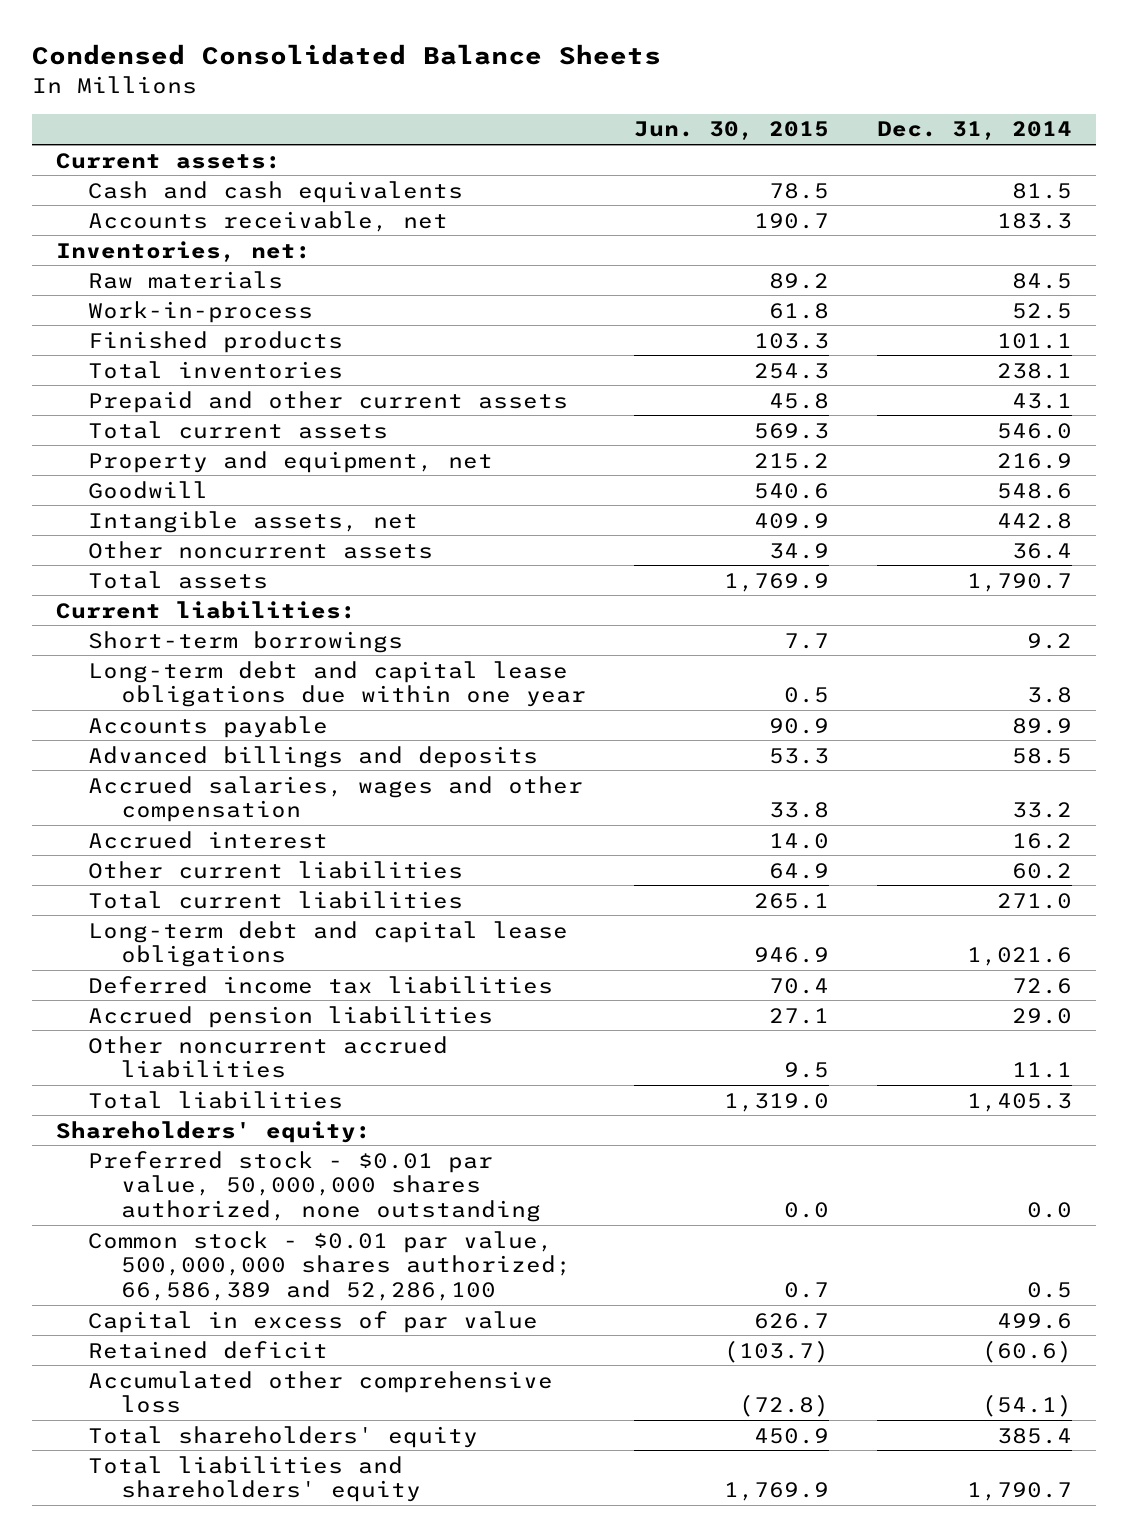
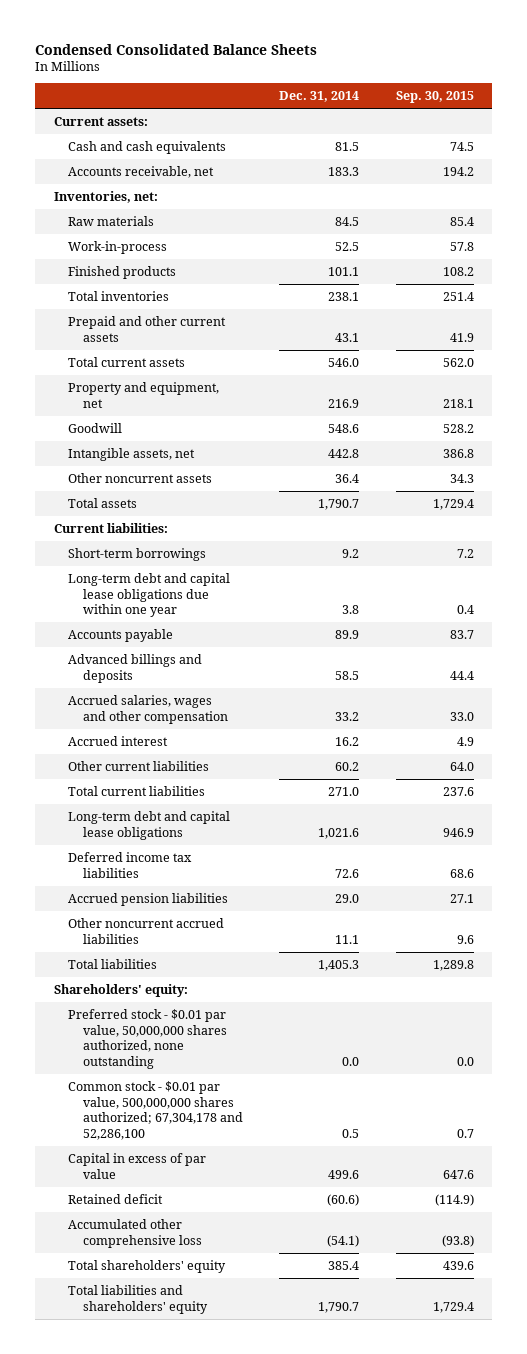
[633,121,829,141] Jun. 30, 2015 -> none
none -> [395,91,474,104] Sep. 30, 2015
[88,1230,571,1302] Common stock - $0.01 par value, 500,000,000 shares authorized; 66,586,389 and 52,286,100 -> [68,1080,243,1140] Common stock - $0.01 par value, 500,000,000 shares authorized; 67,304,178 and 52,286,100

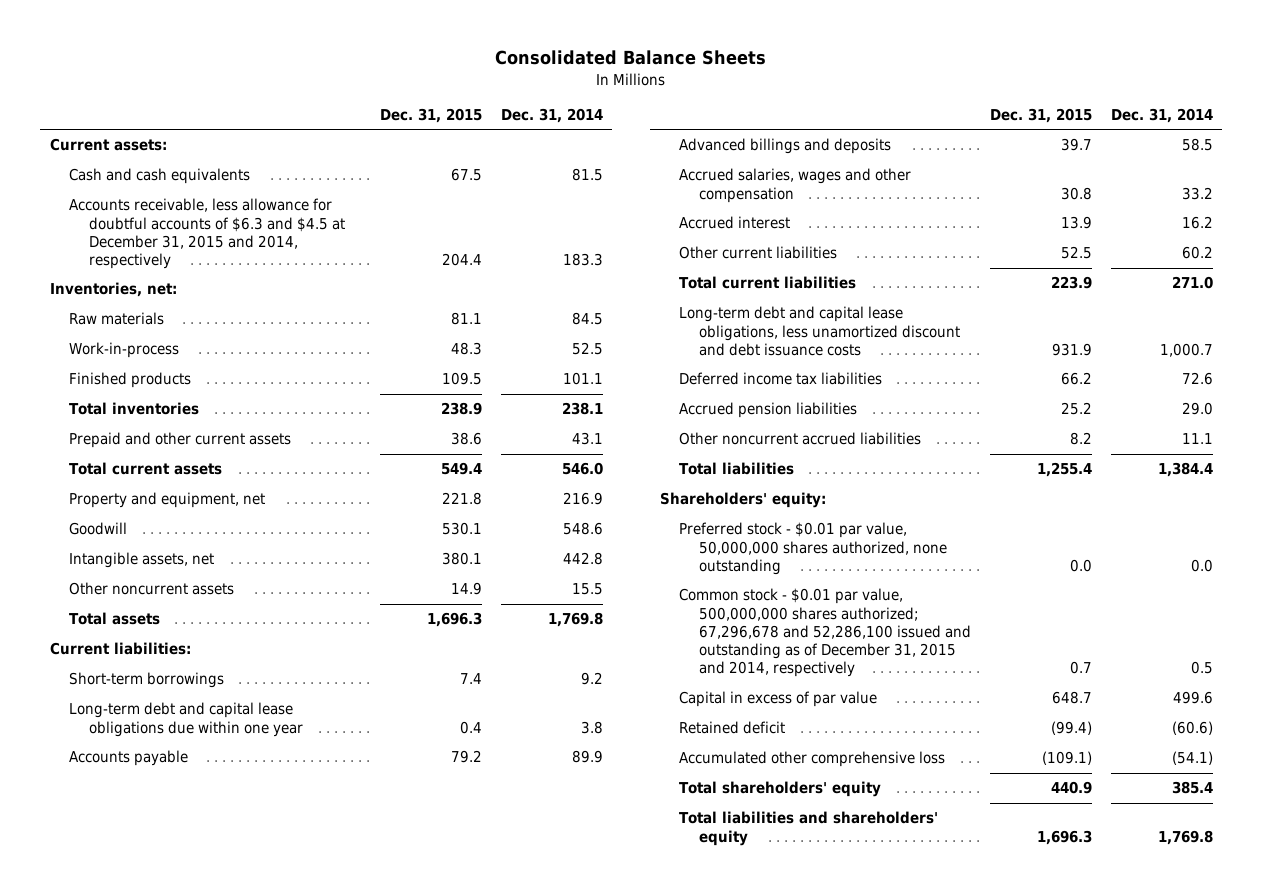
[35,43,318,55] Condensed Consolidated Balance Sheets -> [495,49,767,65] Consolidated Balance Sheets
[395,91,474,104] Sep. 30, 2015 -> none
none -> [379,108,482,124] Dec. 31, 2015
[68,165,215,178] Accounts receivable, net -> [69,198,345,270] Accounts receivable, less allowance for doubtful accounts of $6.3 and $4.5 at December 31, 2015 and 2014, respectively
[335,473,360,483] 36.4 -> [571,583,603,596] 15.5
[318,498,360,510] 1,790.7 -> [547,612,603,628] 1,769.8
[68,810,231,840] Long-term debt and capital lease obligations -> [679,306,961,356] Long-term debt and capital lease obligations, less unamortized discount and debt issuance costs
[318,827,360,839] 1,021.6 -> [1159,342,1213,357] 1,000.7
[318,959,360,971] 1,405.3 -> [1157,462,1213,478] 1,384.4
[68,1080,243,1140] Common stock - $0.01 par value, 500,000,000 shares authorized; 67,304,178 and 52,286,100 -> [679,588,972,678] Common stock - $0.01 par value, 500,000,000 shares authorized; 67,296,678 and 52,286,100 issued and outstanding as of December 31, 2015 and 2014, respectively
[318,1301,360,1313] 1,790.7 -> [1157,829,1213,845] 1,769.8

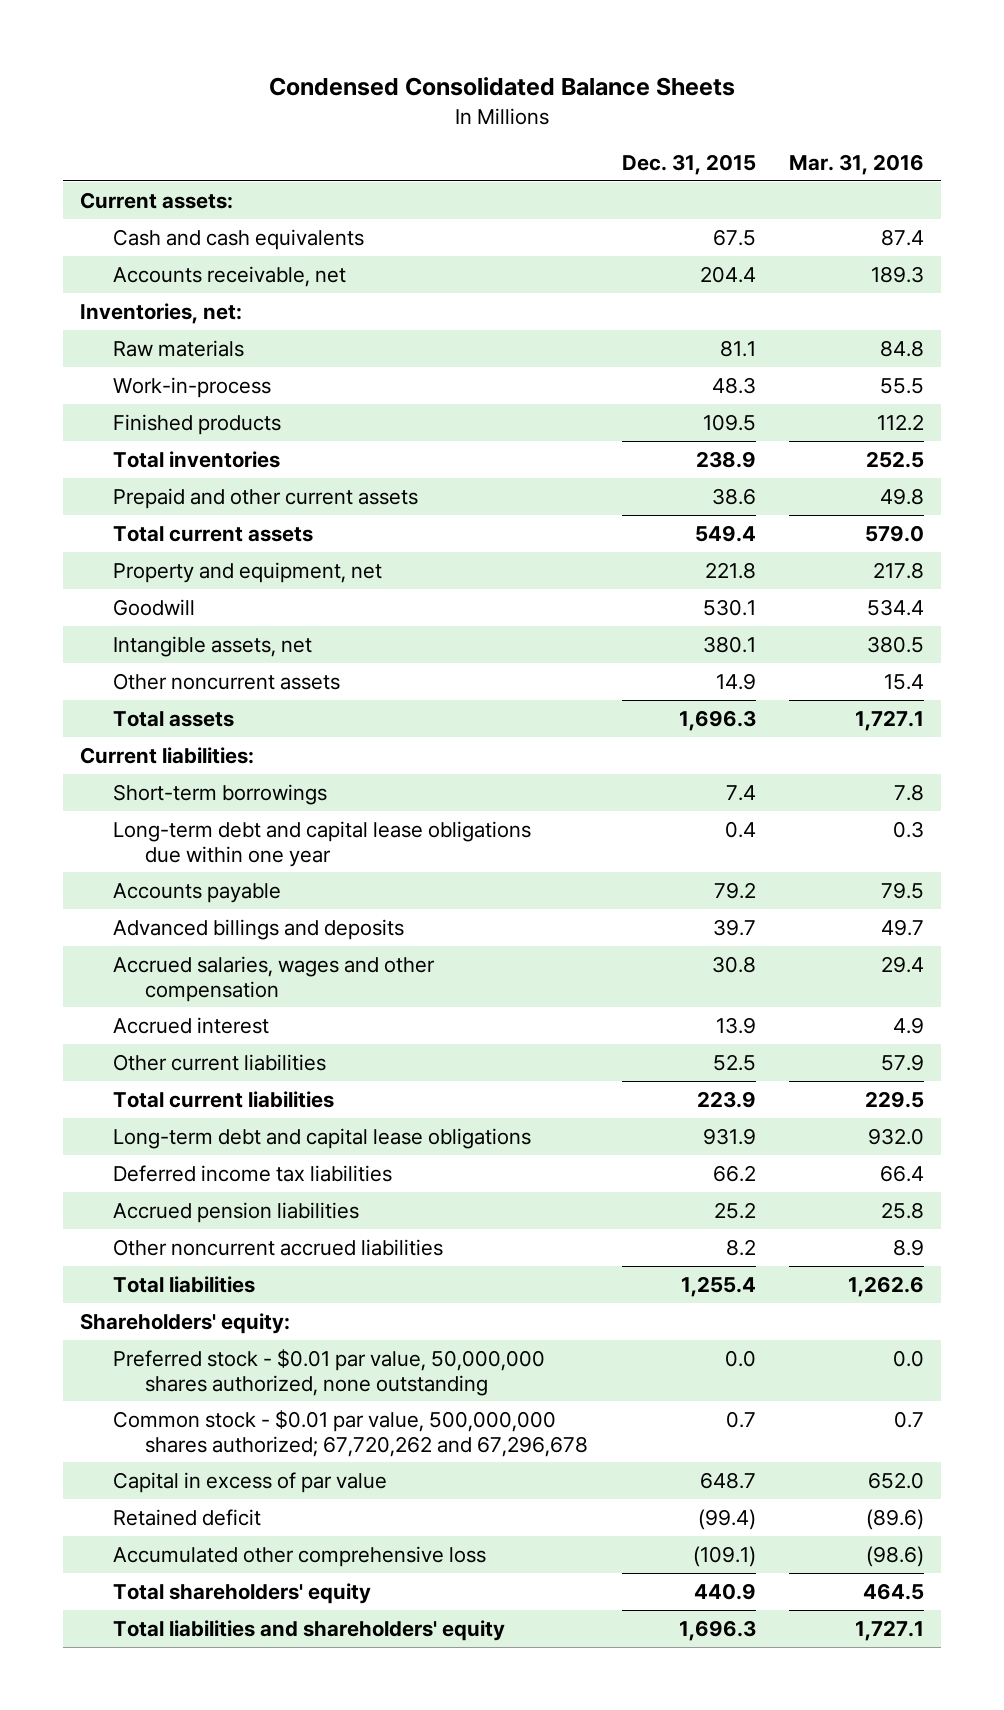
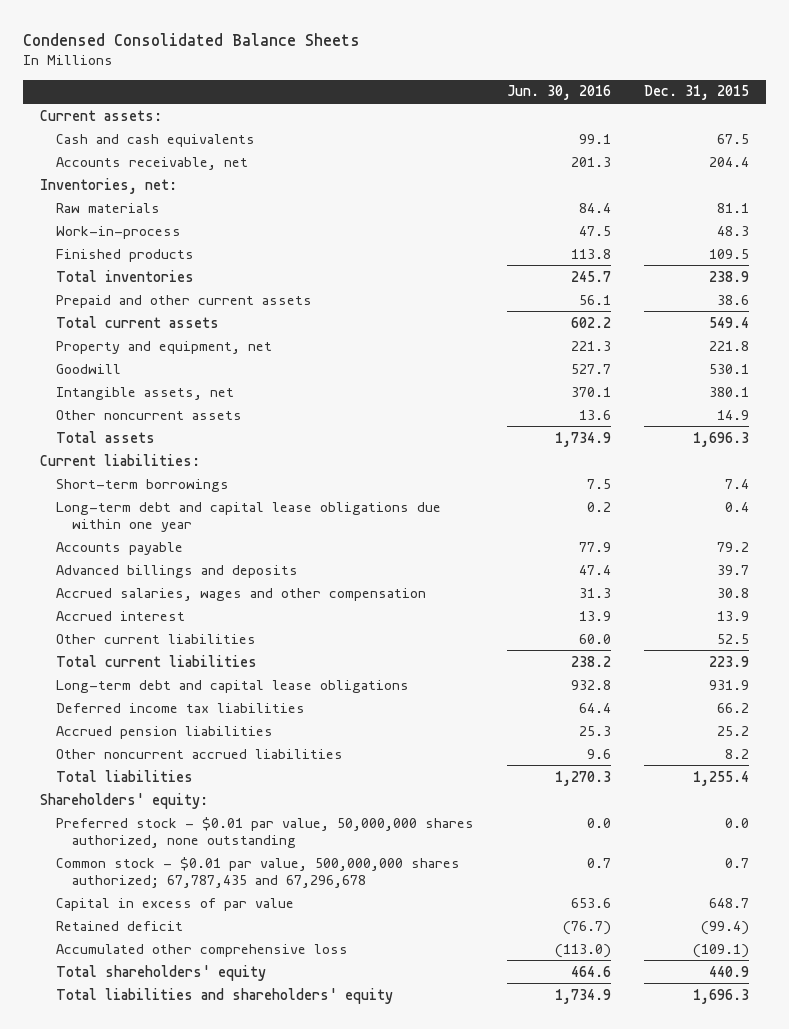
[789,153,925,175] Mar. 31, 2016 -> none
none -> [507,85,612,101] Jun. 30, 2016
[112,1409,589,1457] Common stock - $0.01 par value, 500,000,000 shares authorized; 67,720,262 and 67,296,678 -> [55,856,460,888] Common stock - $0.01 par value, 500,000,000 shares authorized; 67,787,435 and 67,296,678

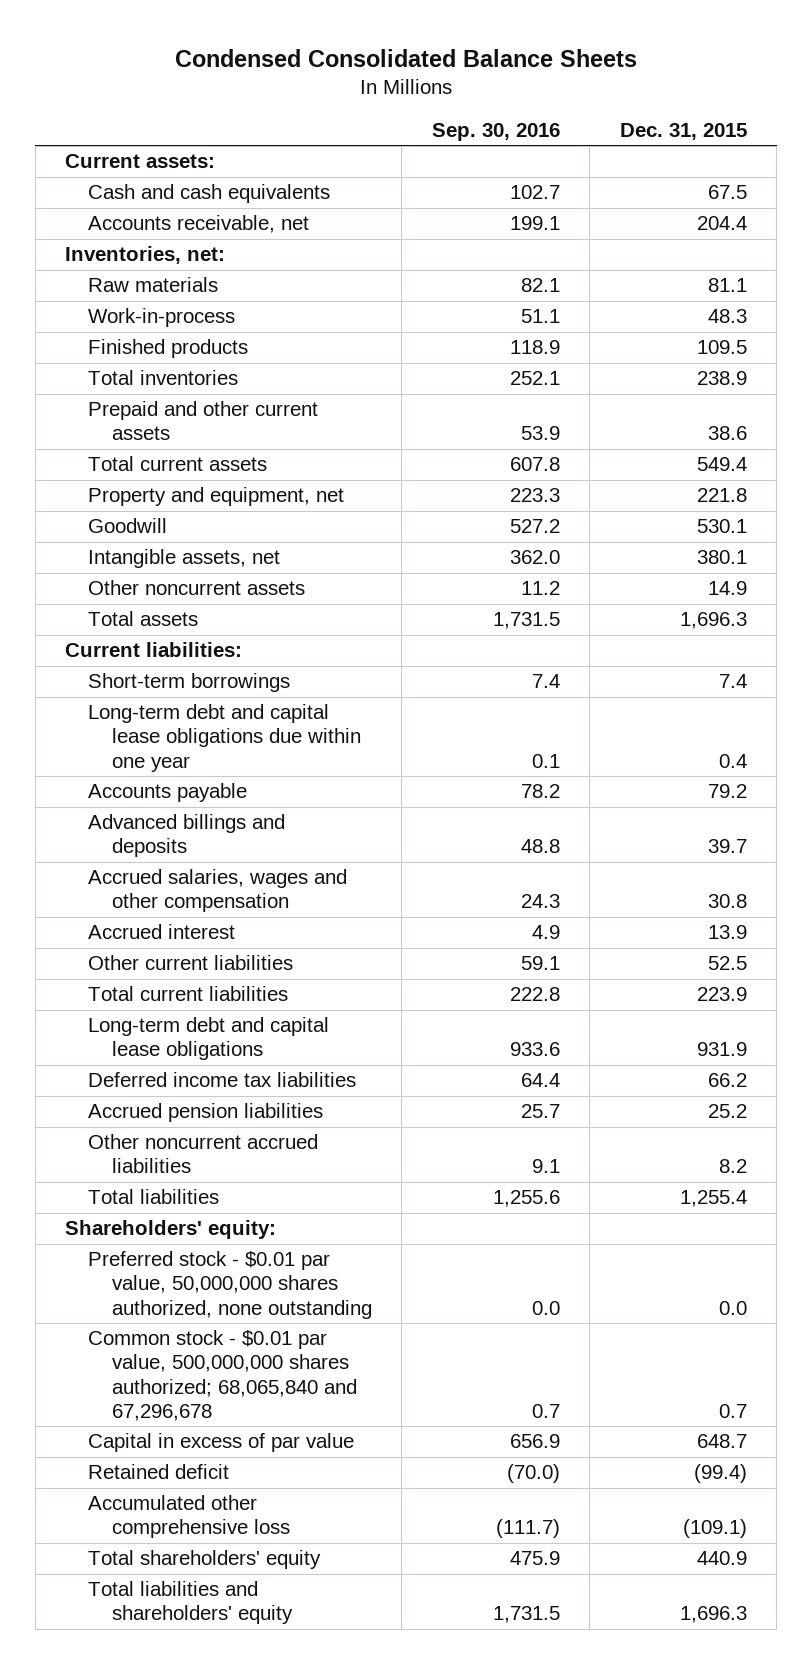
[507,85,612,101] Jun. 30, 2016 -> none
none -> [431,122,560,141] Sep. 30, 2016
[55,856,460,888] Common stock - $0.01 par value, 500,000,000 shares authorized; 67,787,435 and 67,296,678 -> [88,1330,357,1421] Common stock - $0.01 par value, 500,000,000 shares authorized; 68,065,840 and 67,296,678

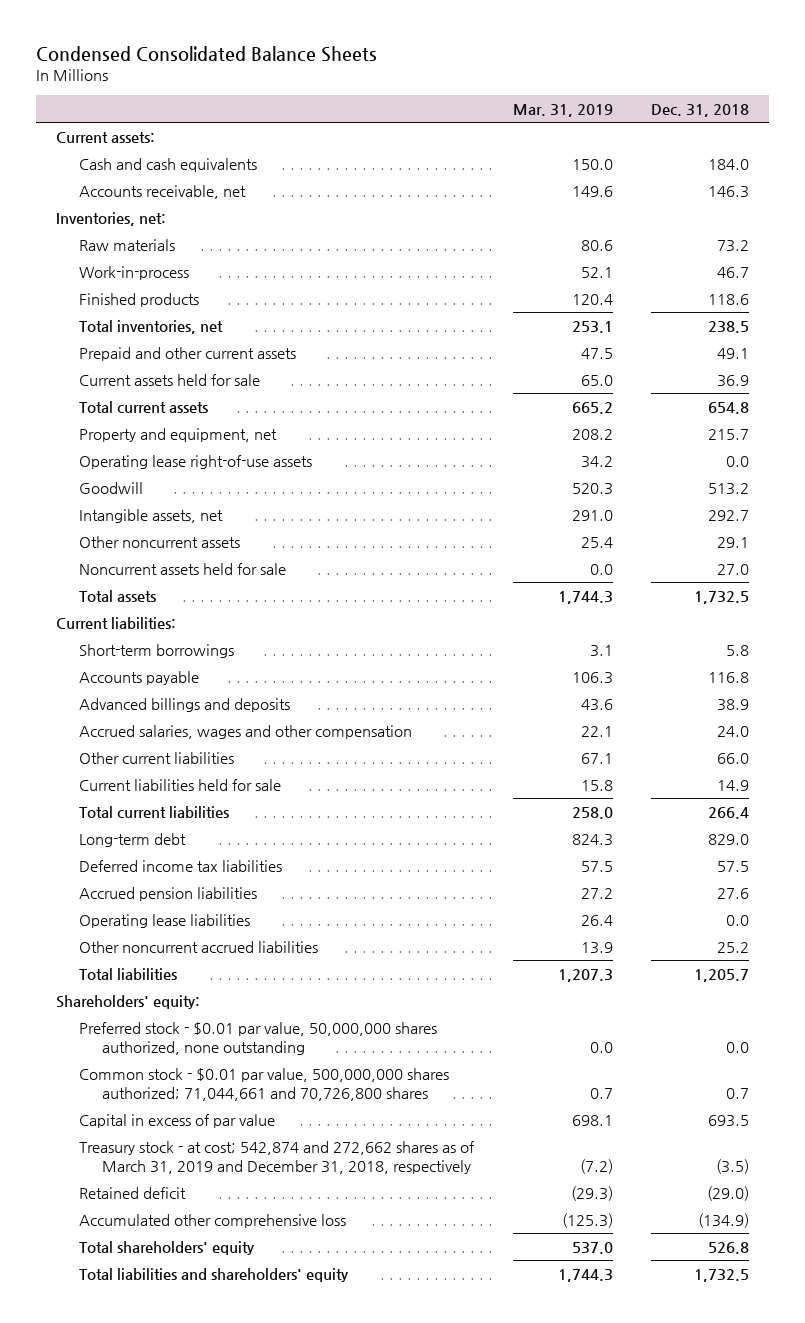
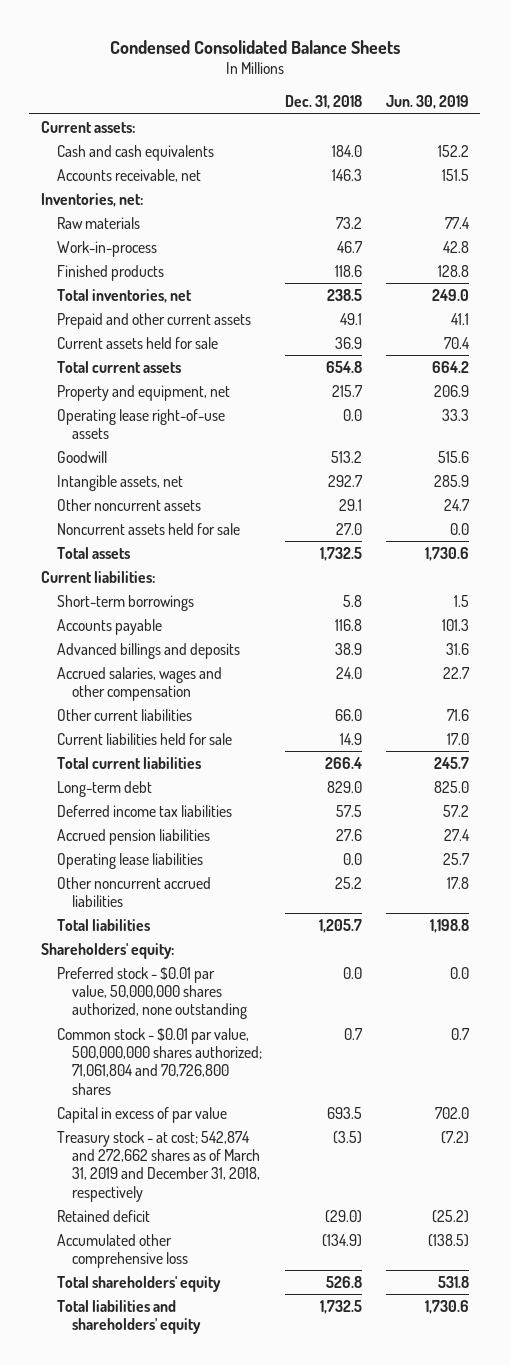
[512,104,613,118] Mar. 31, 2019 -> none
none -> [385,95,469,110] Jun. 30, 2019
[78,1067,449,1102] Common stock - $0.01 par value, 500,000,000 shares authorized; 71,044,661 and 70,726,800 shares -> [56,1027,262,1095] Common stock - $0.01 par value, 500,000,000 shares authorized; 71,061,804 and 70,726,800 shares

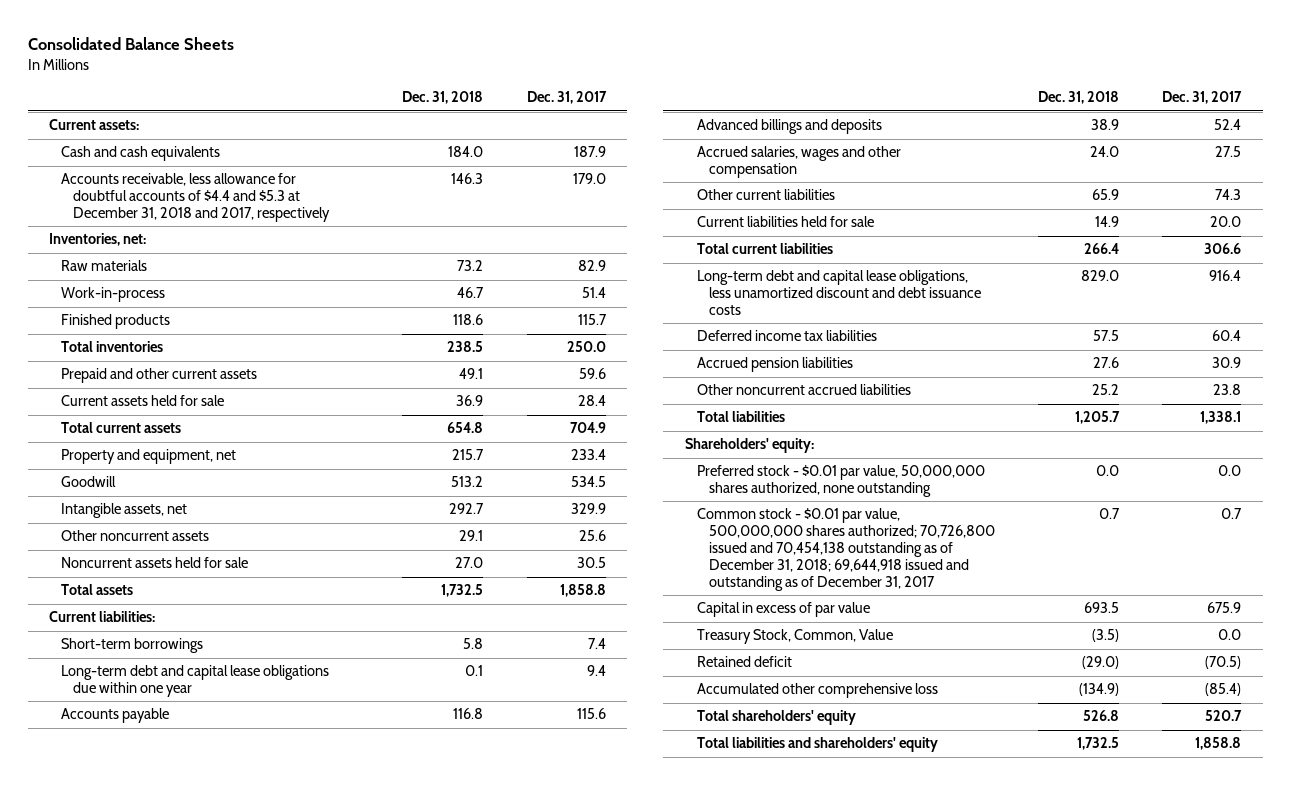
[109,39,400,54] Condensed Consolidated Balance Sheets -> [27,37,234,51] Consolidated Balance Sheets
[385,95,469,110] Jun. 30, 2019 -> none
none -> [526,91,607,105] Dec. 31, 2017
[56,168,201,182] Accounts receivable, net -> [61,173,331,223] Accounts receivable, less allowance for doubtful accounts of $4.4 and $5.3 at December 31, 2018 and 2017, respectively
[56,288,192,303] Total inventories, net -> [61,341,164,353] Total inventories
[56,408,225,439] Operating lease right-of-use assets -> none
none -> [61,665,330,698] Long-term debt and capital lease obligations due within one year
[335,708,363,721] 66.0 -> [1091,189,1119,201] 65.9
[56,780,152,797] Long-term debt -> [696,270,981,316] Long-term debt and capital lease obligations, less unamortized discount and debt issuance costs
[56,852,203,869] Operating lease liabilities -> none
[56,1027,262,1095] Common stock - $0.01 par value, 500,000,000 shares authorized; 71,061,804 and 70,726,800 shares -> [696,508,995,592] Common stock - $0.01 par value, 500,000,000 shares authorized; 70,726,800 issued and 70,454,138 outstanding as of December 31, 2018; 69,644,918 issued and outstanding as of December 31, 2017
[56,1130,260,1202] Treasury stock - at cost; 542,874 and 272,662 shares as of March 31, 2019 and December 31, 2018, respectively -> [696,629,893,645] Treasury Stock, Common, Value

